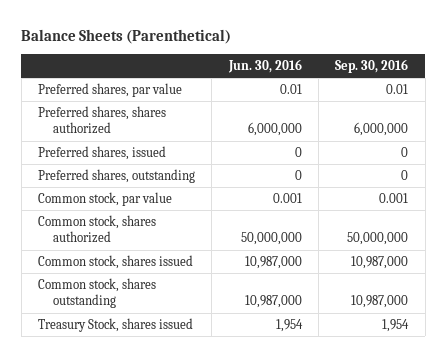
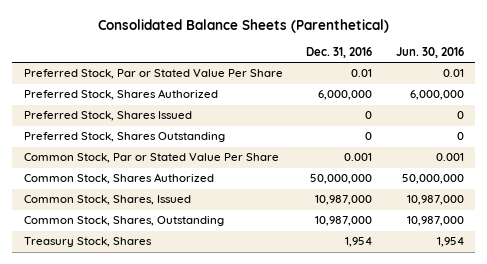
[21,29,232,45] Balance Sheets (Parenthetical) -> [97,18,389,33] Consolidated Balance Sheets (Parenthetical)
[335,59,409,74] Sep. 30, 2016 -> none
none -> [306,46,373,58] Dec. 31, 2016
[38,82,183,97] Preferred shares, par value -> [23,69,283,80] Preferred Stock, Par or Stated Value Per Share
[38,105,167,135] Preferred shares, shares authorized -> [23,89,218,101] Preferred Stock, Shares Authorized
[38,145,167,160] Preferred shares, issued -> [23,111,192,122] Preferred Stock, Shares Issued
[38,168,196,183] Preferred shares, outstanding -> [23,132,225,143] Preferred Stock, Shares Outstanding
[38,191,173,206] Common stock, par value -> [23,153,279,164] Common Stock, Par or Stated Value Per Share
[38,214,157,244] Common stock, shares authorized -> [23,173,214,185] Common Stock, Shares Authorized
[38,254,194,269] Common stock, shares issued -> [23,195,191,206] Common Stock, Shares, Issued
[38,277,157,309] Common stock, shares outstanding -> [23,216,224,227] Common Stock, Shares, Outstanding
[38,317,194,332] Treasury Stock, shares issued -> [23,237,152,248] Treasury Stock, Shares

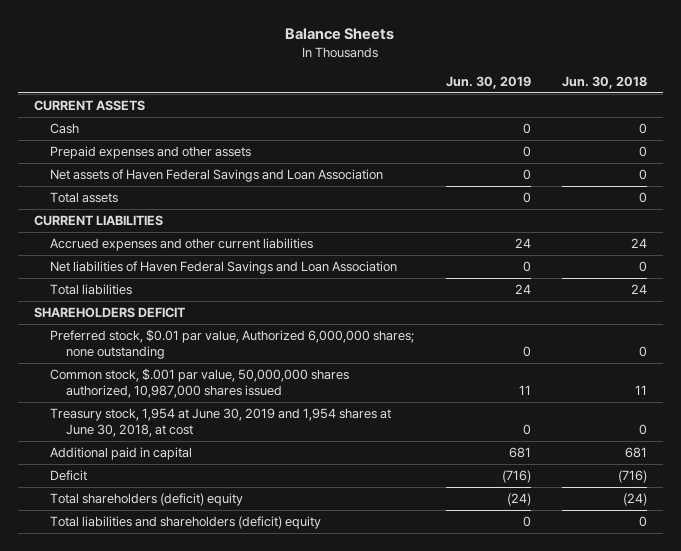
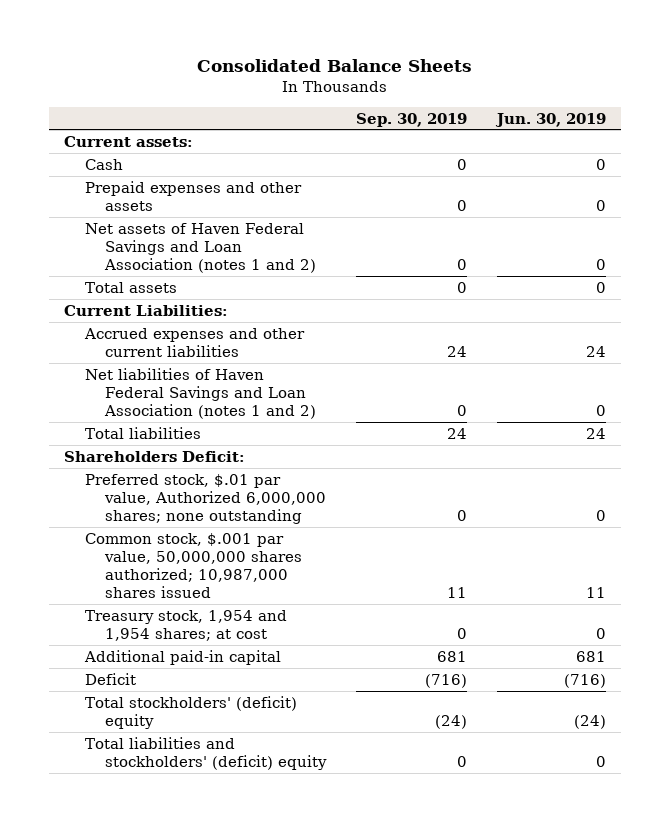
[285,27,395,40] Balance Sheets -> [197,59,473,73] Consolidated Balance Sheets
[561,76,647,90] Jun. 30, 2018 -> none
none -> [356,112,468,127] Sep. 30, 2019
[34,99,146,111] CURRENT ASSETS -> [64,135,194,147] Current assets:
[50,168,384,182] Net assets of Haven Federal Savings and Loan Association -> [84,222,317,273] Net assets of Haven Federal Savings and Loan Association (notes 1 and 2)
[34,214,164,226] CURRENT LIABILITIES -> [64,304,229,316] Current Liabilities:
[50,260,398,274] Net liabilities of Haven Federal Savings and Loan Association -> [84,367,317,419] Net liabilities of Haven Federal Savings and Loan Association (notes 1 and 2)
[34,306,186,318] SHAREHOLDERS DEFICIT -> [64,450,246,462] Shareholders Deficit:
[50,328,415,359] Preferred stock, $0.01 par value, Authorized 6,000,000 shares; none outstanding -> [84,473,327,524] Preferred stock, $.01 par value, Authorized 6,000,000 shares; none outstanding
[50,367,350,398] Common stock, $.001 par value, 50,000,000 shares authorized, 10,987,000 shares issued -> [84,532,303,598] Common stock, $.001 par value, 50,000,000 shares authorized; 10,987,000 shares issued
[50,407,392,437] Treasury stock, 1,954 at June 30, 2019 and 1,954 shares at June 30, 2018, at cost -> [84,609,287,641] Treasury stock, 1,954 and 1,954 shares; at cost
[50,446,193,460] Additional paid in capital -> [83,649,281,665] Additional paid-in capital
[50,492,244,506] Total shareholders (deficit) equity -> [84,695,297,729] Total stockholders' (deficit) equity
[50,515,322,529] Total liabilities and shareholders (deficit) equity -> [84,736,328,770] Total liabilities and stockholders' (deficit) equity

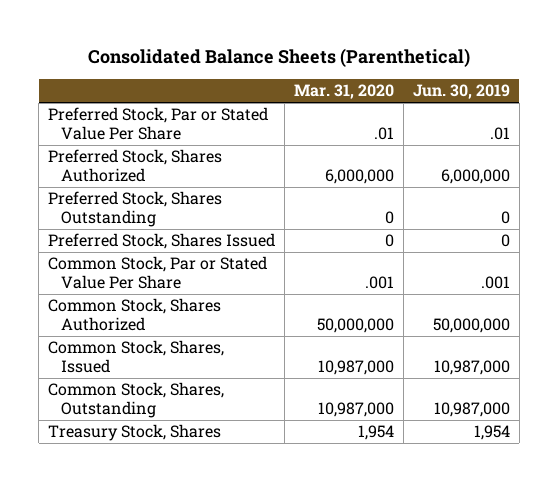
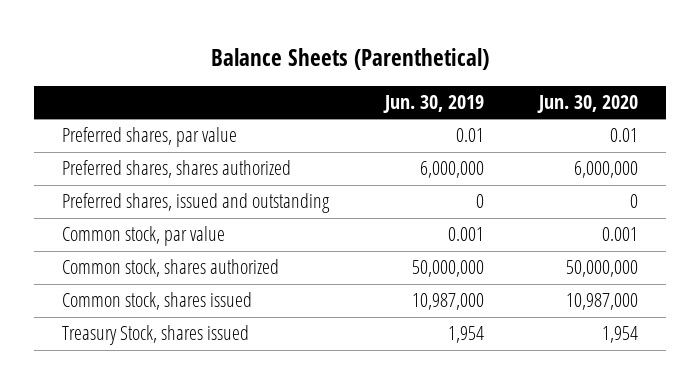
[88,48,471,68] Consolidated Balance Sheets (Parenthetical) -> [211,47,490,70] Balance Sheets (Parenthetical)
[294,84,395,100] Mar. 31, 2020 -> none
none -> [536,95,638,114] Jun. 30, 2020
[48,191,223,227] Preferred Stock, Shares Outstanding -> none
[48,382,225,418] Common Stock, Shares, Outstanding -> none
[48,107,269,140] Preferred Stock, Par or Stated Value Per Share -> [62,127,238,148] Preferred shares, par value
[489,126,510,140] .01 -> [455,128,484,143] 0.01
[48,149,223,182] Preferred Stock, Shares Authorized -> [62,160,292,179] Preferred shares, shares authorized
[48,233,276,250] Preferred Stock, Shares Issued -> [62,193,331,214] Preferred shares, issued and outstanding
[48,256,268,289] Common Stock, Par or Stated Value Per Share -> [62,226,226,247] Common stock, par value
[480,275,510,289] .001 -> [447,227,484,242] 0.001
[48,298,222,331] Common Stock, Shares Authorized -> [62,259,280,278] Common stock, shares authorized
[48,340,225,373] Common Stock, Shares, Issued -> [62,292,253,311] Common stock, shares issued
[48,424,222,442] Treasury Stock, Shares -> [62,325,250,346] Treasury Stock, shares issued

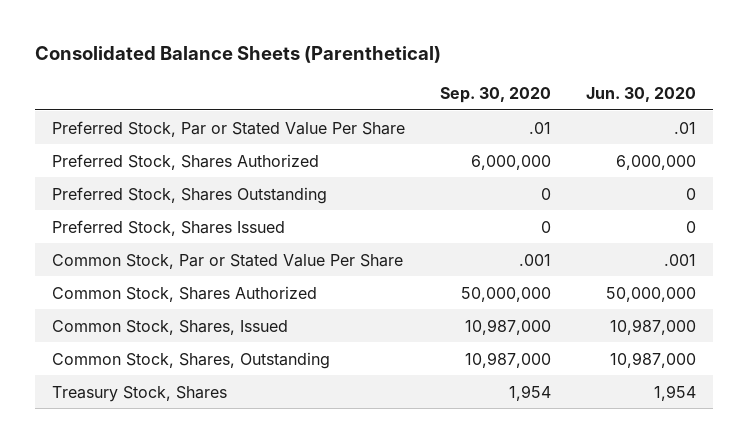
[211,47,490,70] Balance Sheets (Parenthetical) -> [35,46,442,64] Consolidated Balance Sheets (Parenthetical)
[382,95,484,114] Jun. 30, 2019 -> none
none -> [440,86,552,103] Sep. 30, 2020
[62,127,238,148] Preferred shares, par value -> [52,120,406,137] Preferred Stock, Par or Stated Value Per Share
[609,128,638,143] 0.01 -> [673,121,696,134] .01
[62,160,292,179] Preferred shares, shares authorized -> [52,153,320,170] Preferred Stock, Shares Authorized
none -> [52,186,328,204] Preferred Stock, Shares Outstanding
[62,193,331,214] Preferred shares, issued and outstanding -> [52,219,286,236] Preferred Stock, Shares Issued
[62,226,226,247] Common stock, par value -> [52,253,404,269] Common Stock, Par or Stated Value Per Share
[601,227,638,242] 0.001 -> [663,253,696,266] .001
[62,259,280,278] Common stock, shares authorized -> [52,285,318,302] Common Stock, Shares Authorized
[62,292,253,311] Common stock, shares issued -> [52,319,289,335] Common Stock, Shares, Issued
none -> [52,351,331,369] Common Stock, Shares, Outstanding
[62,325,250,346] Treasury Stock, shares issued -> [52,385,228,402] Treasury Stock, Shares

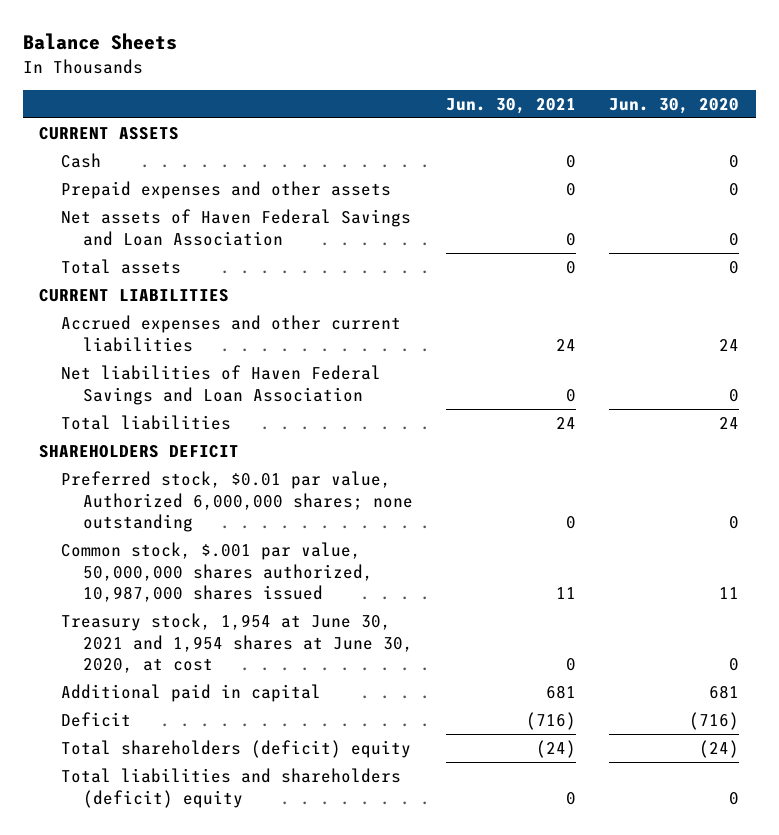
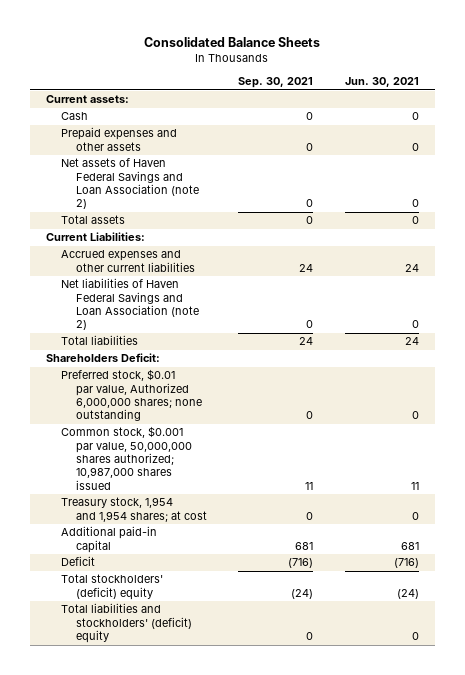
[22,33,177,51] Balance Sheets -> [144,37,321,48] Consolidated Balance Sheets
[609,97,740,114] Jun. 30, 2020 -> none
none -> [238,77,314,89] Sep. 30, 2021
[39,127,180,141] CURRENT ASSETS -> [45,95,129,104] Current assets:
[61,209,412,246] Net assets of Haven Federal Savings and Loan Association -> [60,158,199,210] Net assets of Haven Federal Savings and Loan Association (note 2)
[39,289,230,303] CURRENT LIABILITIES -> [45,232,145,242] Current Liabilities:
[61,365,382,405] Net liabilities of Haven Federal Savings and Loan Association -> [60,278,199,331] Net liabilities of Haven Federal Savings and Loan Association (note 2)
[39,445,240,459] SHAREHOLDERS DEFICIT -> [45,353,160,363] Shareholders Deficit:
[61,542,374,603] Common stock, $.001 par value, 50,000,000 shares authorized, 10,987,000 shares issued -> [60,426,192,490] Common stock, $0.001 par value, 50,000,000 shares authorized; 10,987,000 shares issued
[61,613,414,674] Treasury stock, 1,954 at June 30, 2021 and 1,954 shares at June 30, 2020, at cost -> [60,497,207,522] Treasury stock, 1,954 and 1,954 shares; at cost
[61,684,322,703] Additional paid in capital -> [60,526,157,553] Additional paid-in capital
[61,740,412,759] Total shareholders (deficit) equity -> [60,574,163,600] Total stockholders' (deficit) equity
[61,768,402,808] Total liabilities and shareholders (deficit) equity -> [60,603,192,644] Total liabilities and stockholders' (deficit) equity

